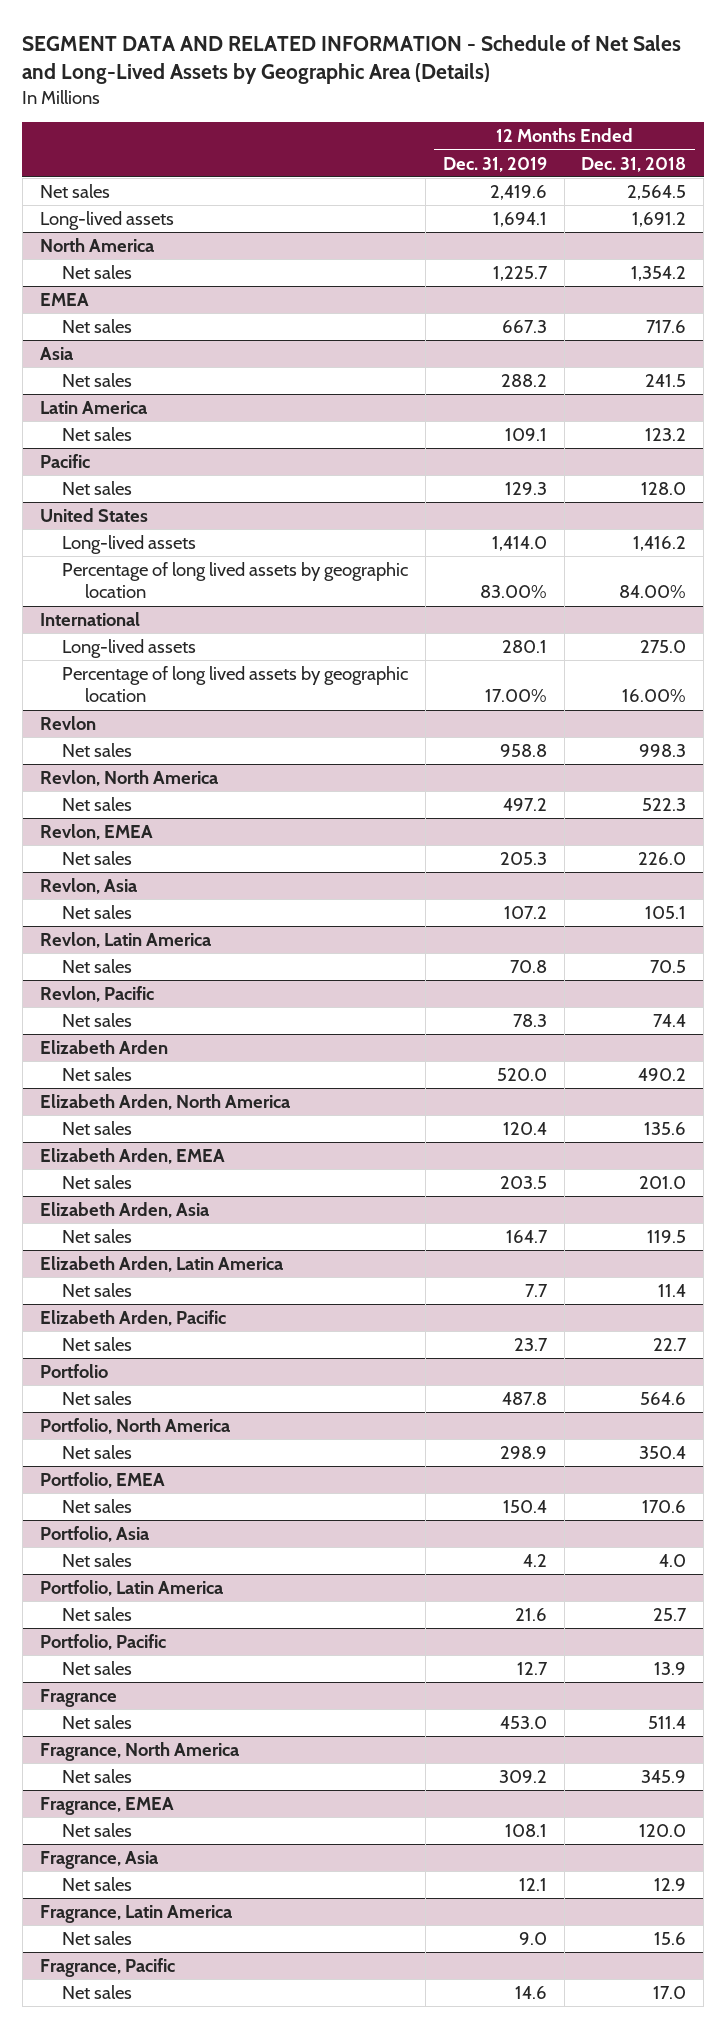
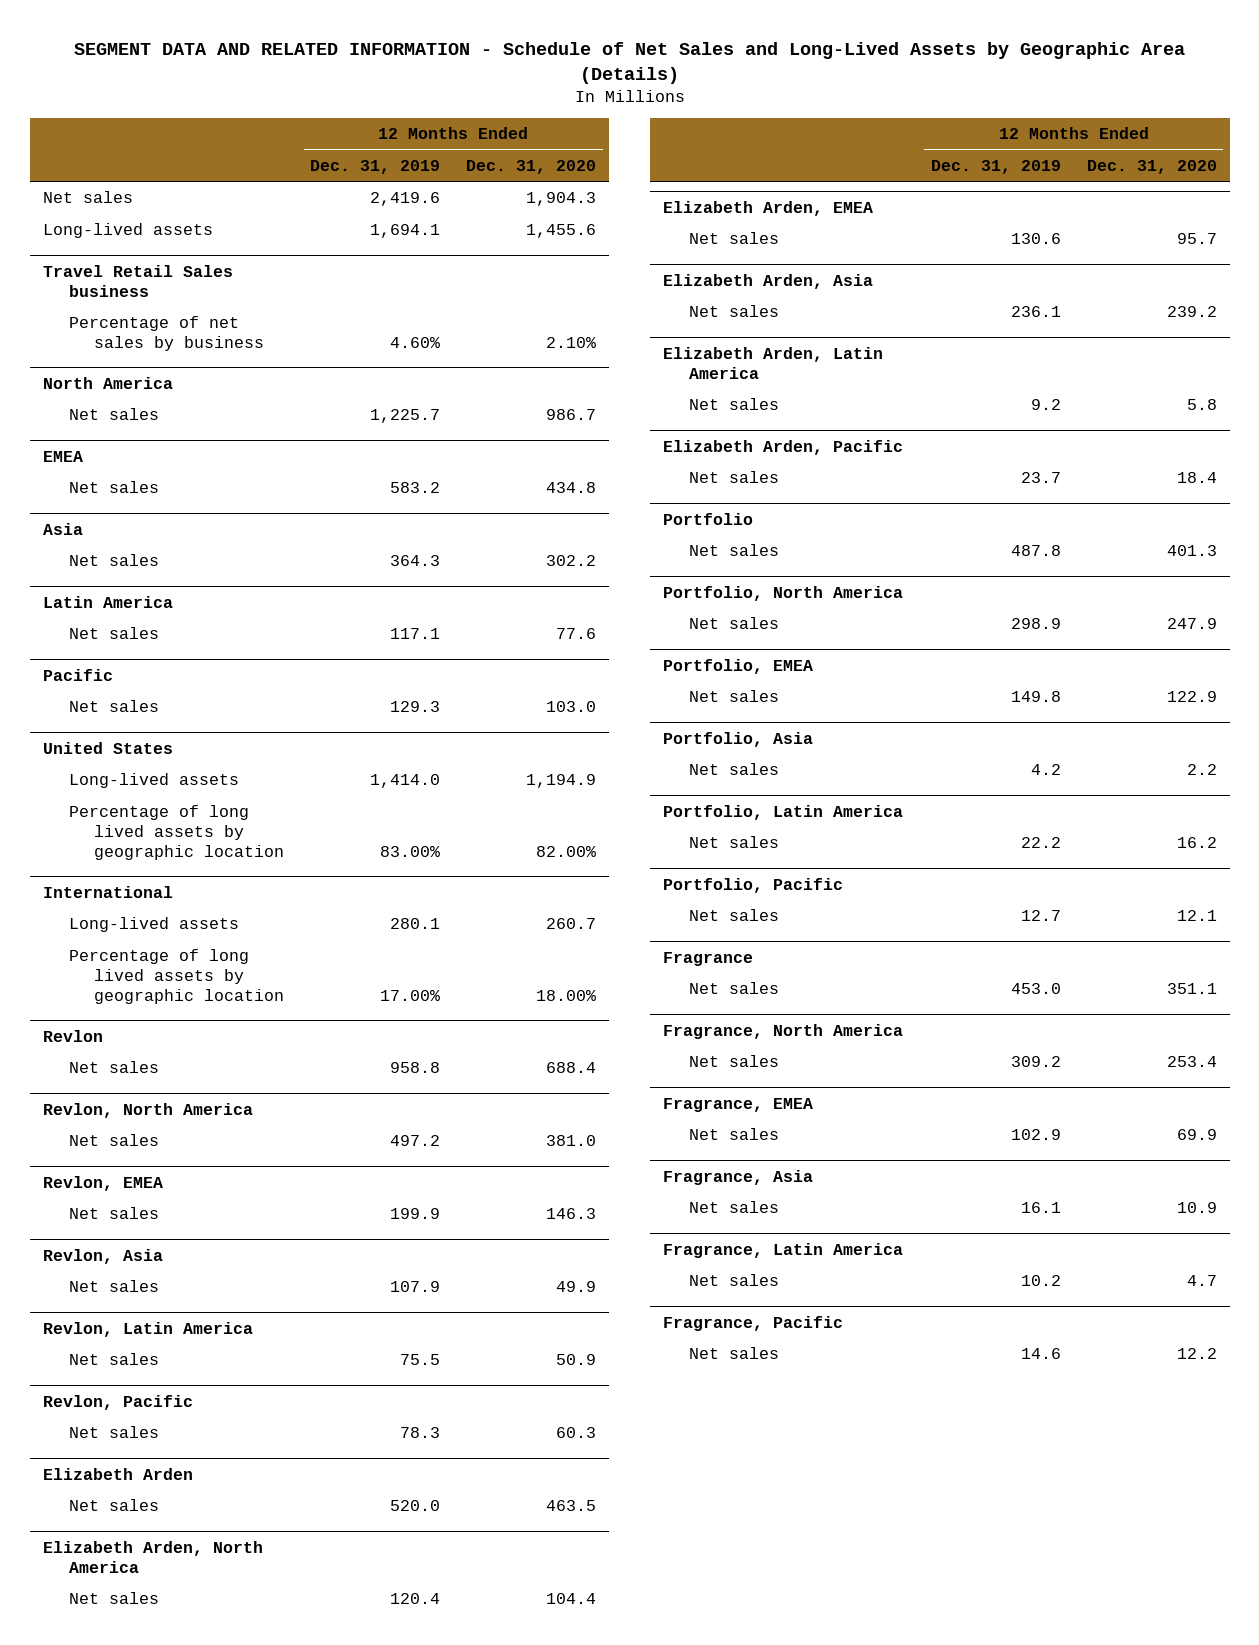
[581,156,687,172] Dec. 31, 2018 -> none
none -> [466,159,597,174] Dec. 31, 2020
none -> [42,265,233,297] Travel Retail Sales business
none -> [68,316,265,351] Percentage of net sales by business
[501,320,547,334] 667.3 -> [390,482,441,494] 583.2
[500,374,547,388] 288.2 -> [390,555,441,567] 364.3
[504,428,547,442] 109.1 -> [390,628,441,640] 117.1
[499,852,547,866] 205.3 -> [390,1208,441,1220] 199.9
[503,906,547,920] 107.2 -> [390,1281,441,1293] 107.9
[509,960,547,974] 70.8 -> [400,1354,441,1366] 75.5
[499,1176,547,1190] 203.5 -> [1010,233,1061,245] 130.6
[505,1230,548,1244] 164.7 -> [1010,306,1061,318] 236.1
[524,1284,548,1298] 7.7 -> [1030,399,1061,411] 9.2
[502,1500,547,1514] 150.4 -> [1010,691,1061,703] 149.8
[514,1608,547,1622] 21.6 -> [1020,837,1061,849] 22.2
[504,1824,547,1838] 108.1 -> [1010,1129,1061,1141] 102.9
[518,1878,547,1892] 12.1 -> [1020,1202,1061,1214] 16.1
[518,1932,547,1946] 9.0 -> [1020,1275,1061,1287] 10.2

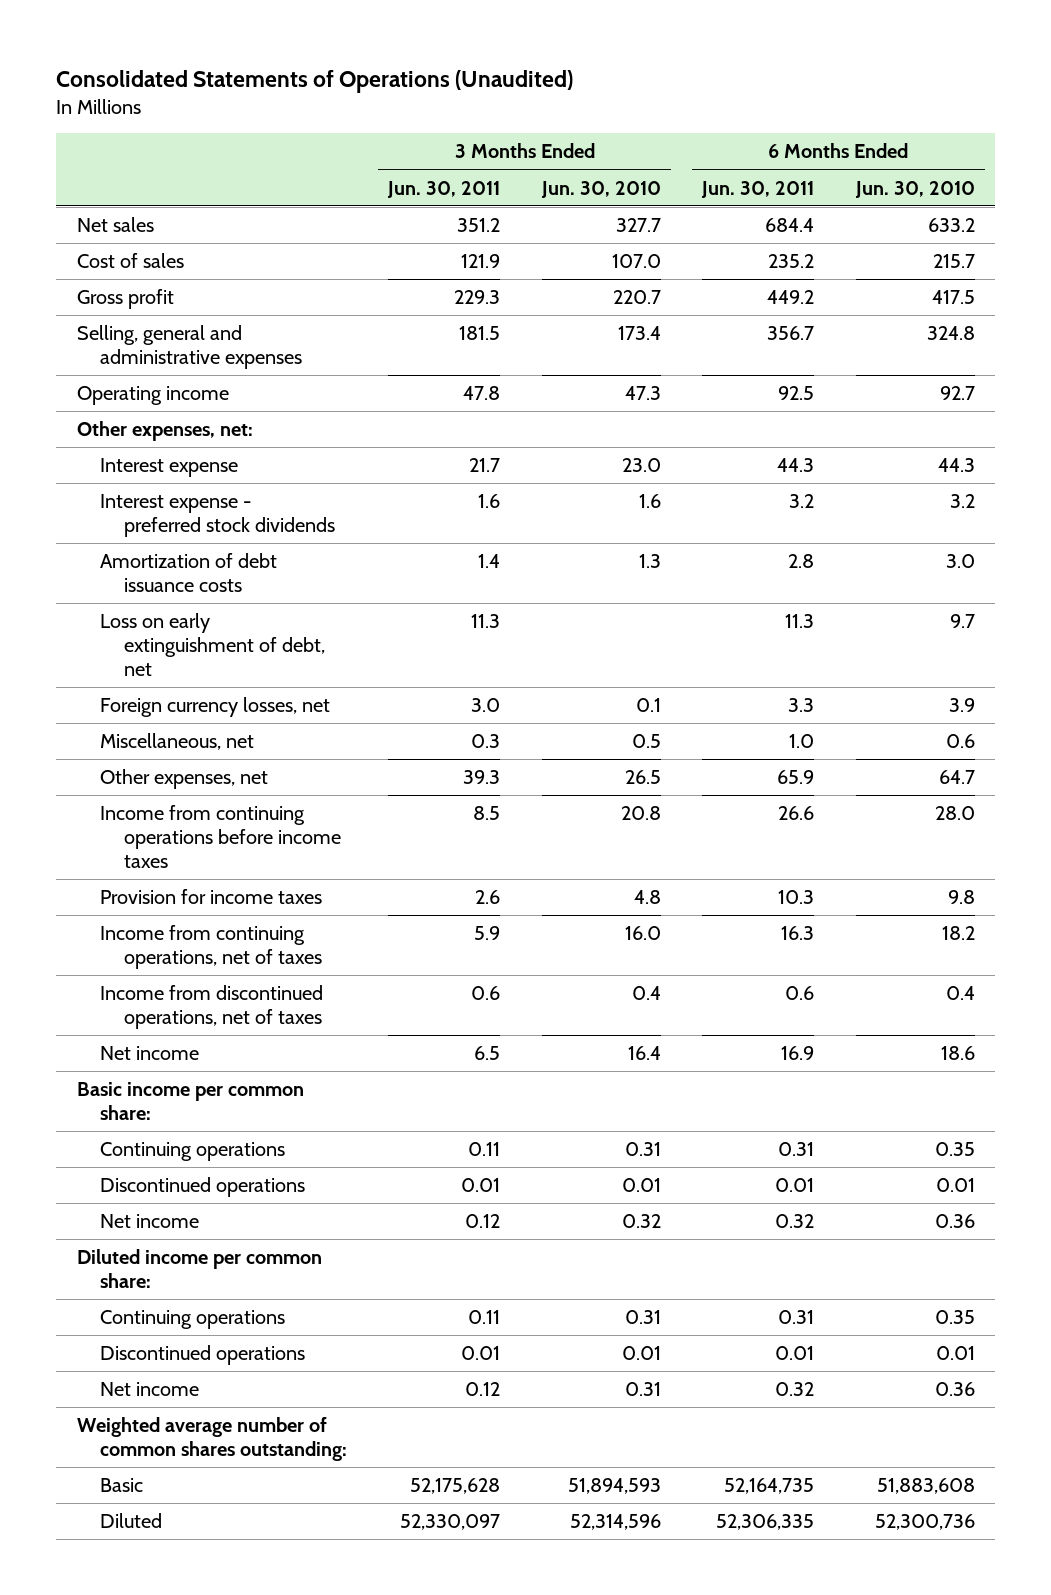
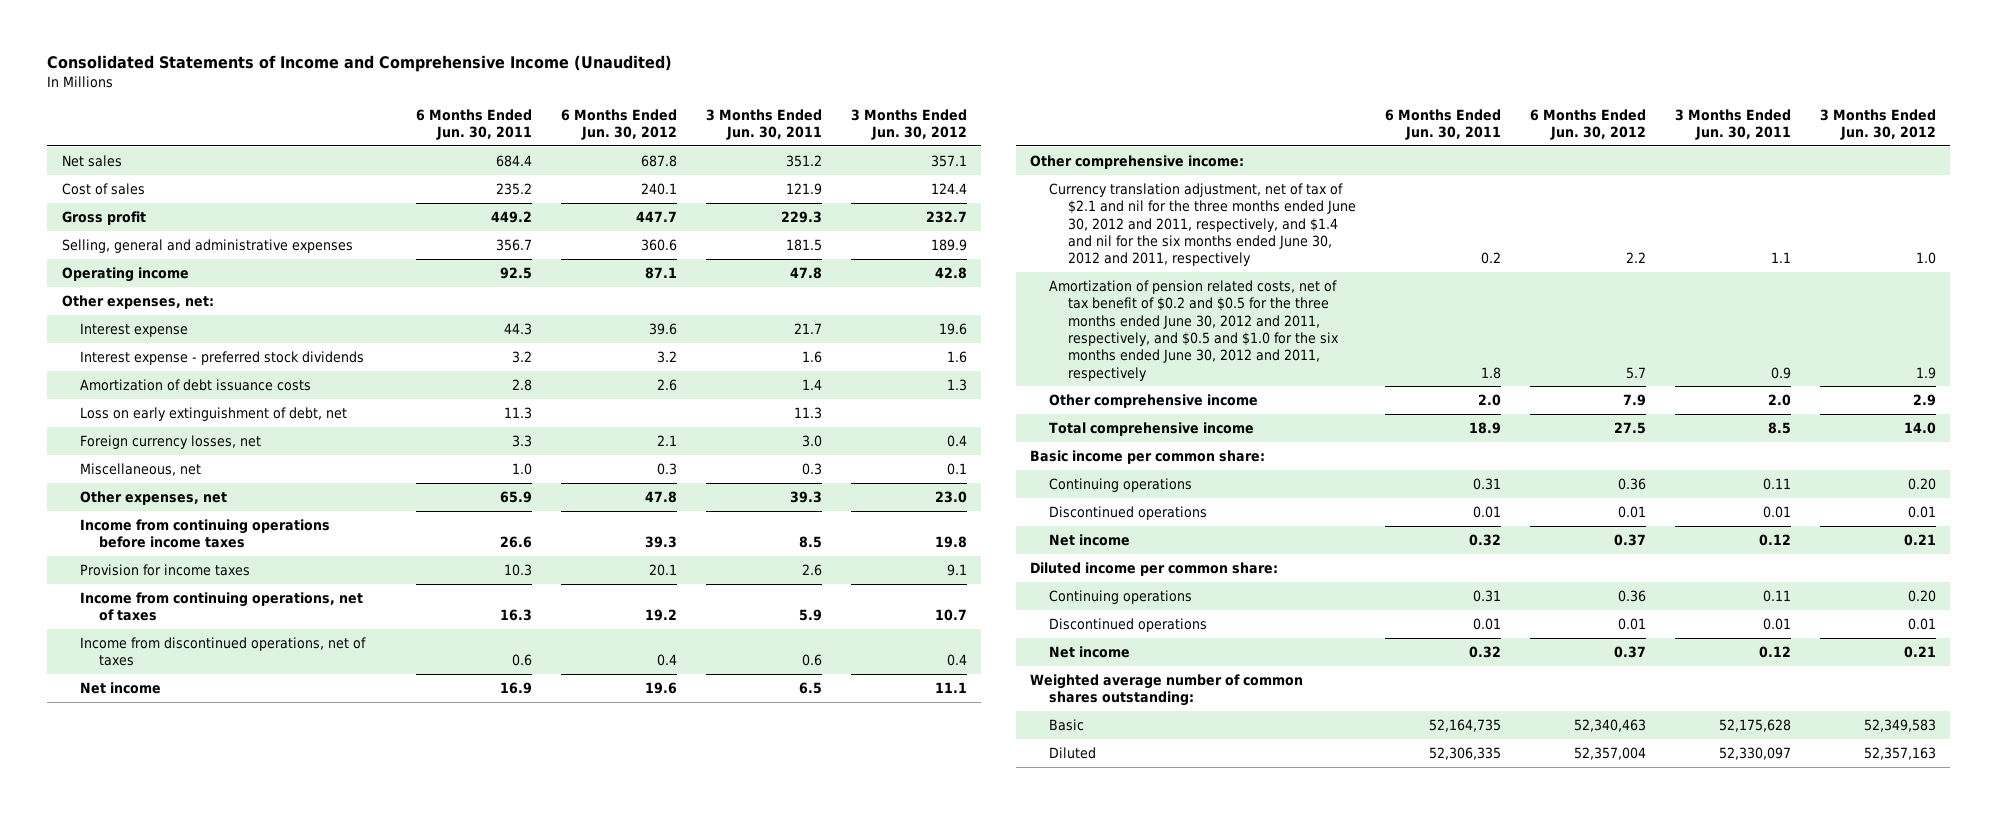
[55,69,573,93] Consolidated Statements of Operations (Unaudited) -> [47,55,673,73] Consolidated Statements of Income and Comprehensive Income (Unaudited)
[540,180,661,198] Jun. 30, 2010 -> none
[854,180,975,198] Jun. 30, 2010 -> none
none -> [561,108,678,141] 6 Months Ended Jun. 30, 2012
none -> [851,108,968,141] 3 Months Ended Jun. 30, 2012
none -> [1030,154,1245,169] Other comprehensive income:
none -> [1049,182,1356,267] Currency translation adjustment, net of tax of $2.1 and nil for the three months ended June 30, 2012 and 2011, respectively, and $1.4 and nil for the six months ended June 30, 2012 and 2011, respectively
none -> [1049,279,1339,381] Amortization of pension related costs, net of tax benefit of $0.2 and $0.5 for the three months ended June 30, 2012 and 2011, respectively, and $0.5 and $1.0 for the six months ended June 30, 2012 and 2011, respectively
none -> [1049,393,1259,408] Other comprehensive income
none -> [1049,421,1255,436] Total comprehensive income

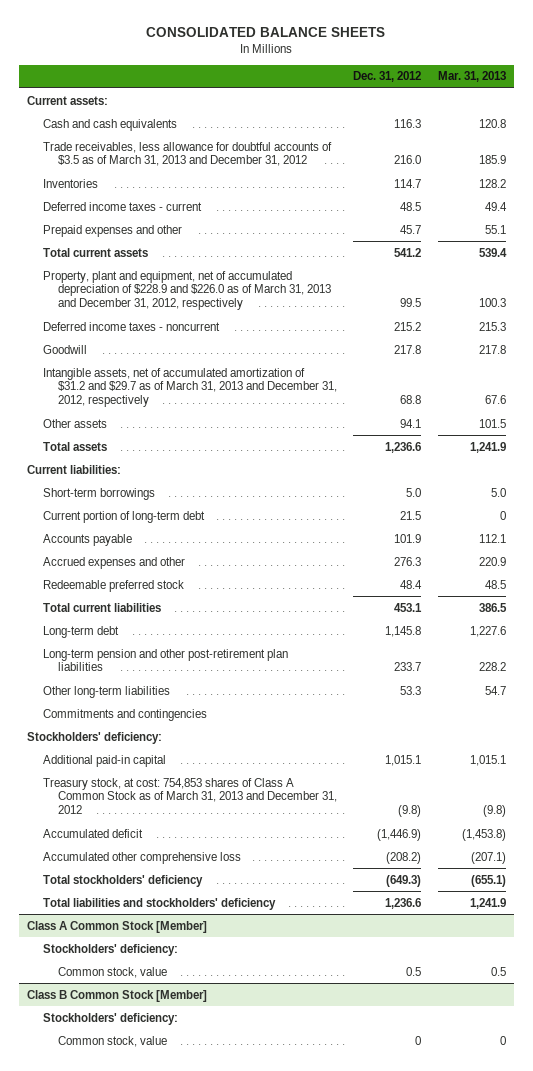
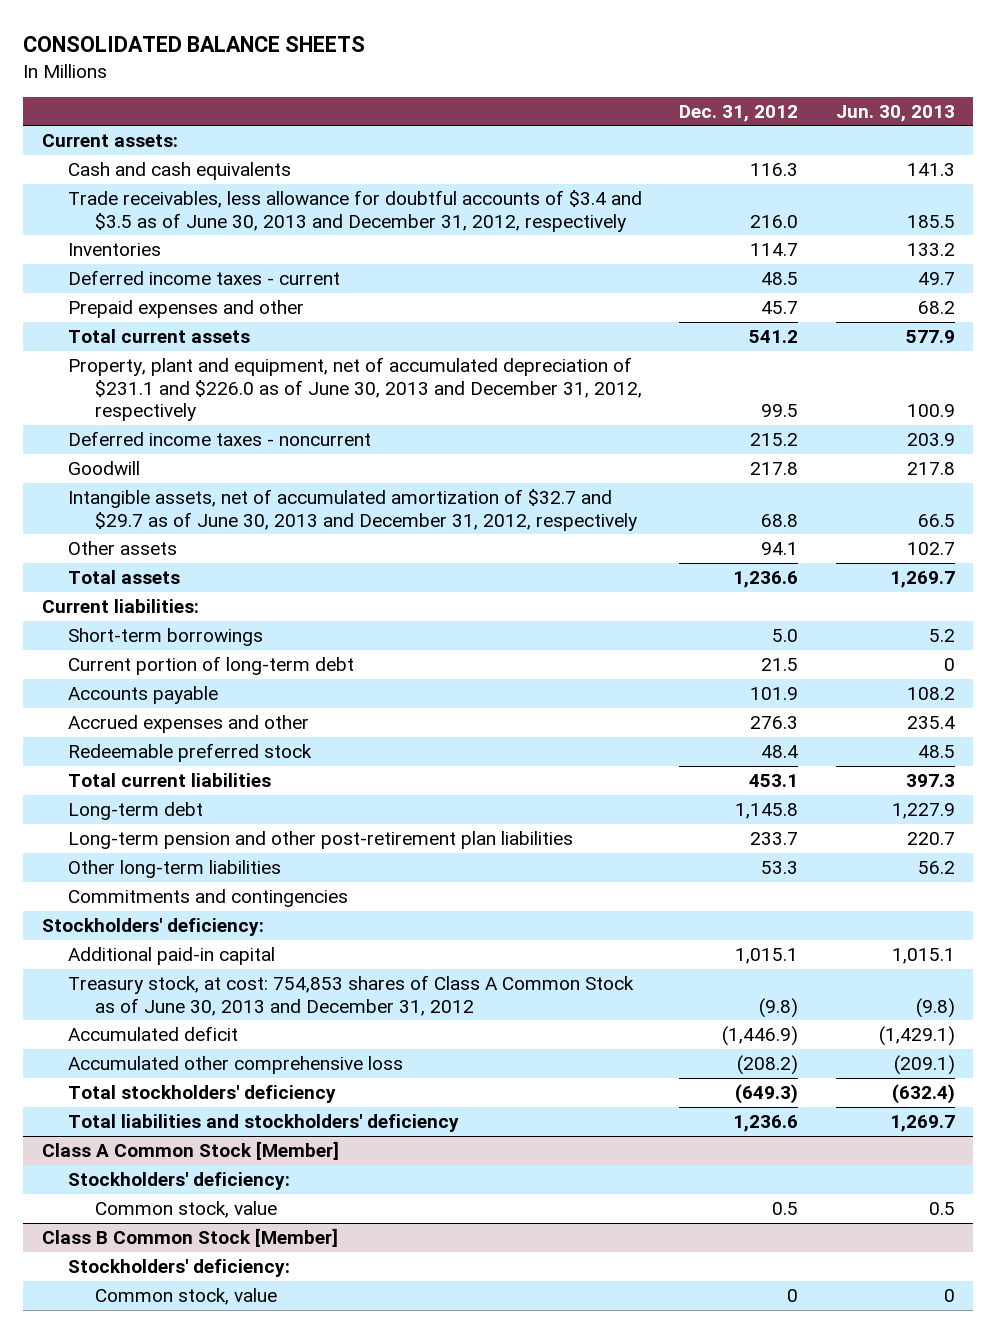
[437,71,506,83] Mar. 31, 2013 -> none
none -> [835,104,955,122] Jun. 30, 2013
[42,141,332,167] Trade receivables, less allowance for doubtful accounts of $3.5 as of March 31, 2013 and December 31, 2012 -> [68,190,643,232] Trade receivables, less allowance for doubtful accounts of $3.4 and $3.5 as of June 30, 2013 and December 31, 2012, respectively
[42,270,332,311] Property, plant and equipment, net of accumulated depreciation of $228.9 and $226.0 as of March 31, 2013 and December 31, 2012, respectively -> [68,357,642,422] Property, plant and equipment, net of accumulated depreciation of $231.1 and $226.0 as of June 30, 2013 and December 31, 2012, respectively
[42,367,338,408] Intangible assets, net of accumulated amortization of $31.2 and $29.7 as of March 31, 2013 and December 31, 2012, respectively -> [68,489,637,531] Intangible assets, net of accumulated amortization of $32.7 and $29.7 as of June 30, 2013 and December 31, 2012, respectively
[42,777,338,815] Treasury stock, at cost: 754,853 shares of Class A Common Stock as of March 31, 2013 and December 31, 2012 -> [68,975,635,1016] Treasury stock, at cost: 754,853 shares of Class A Common Stock as of June 30, 2013 and December 31, 2012

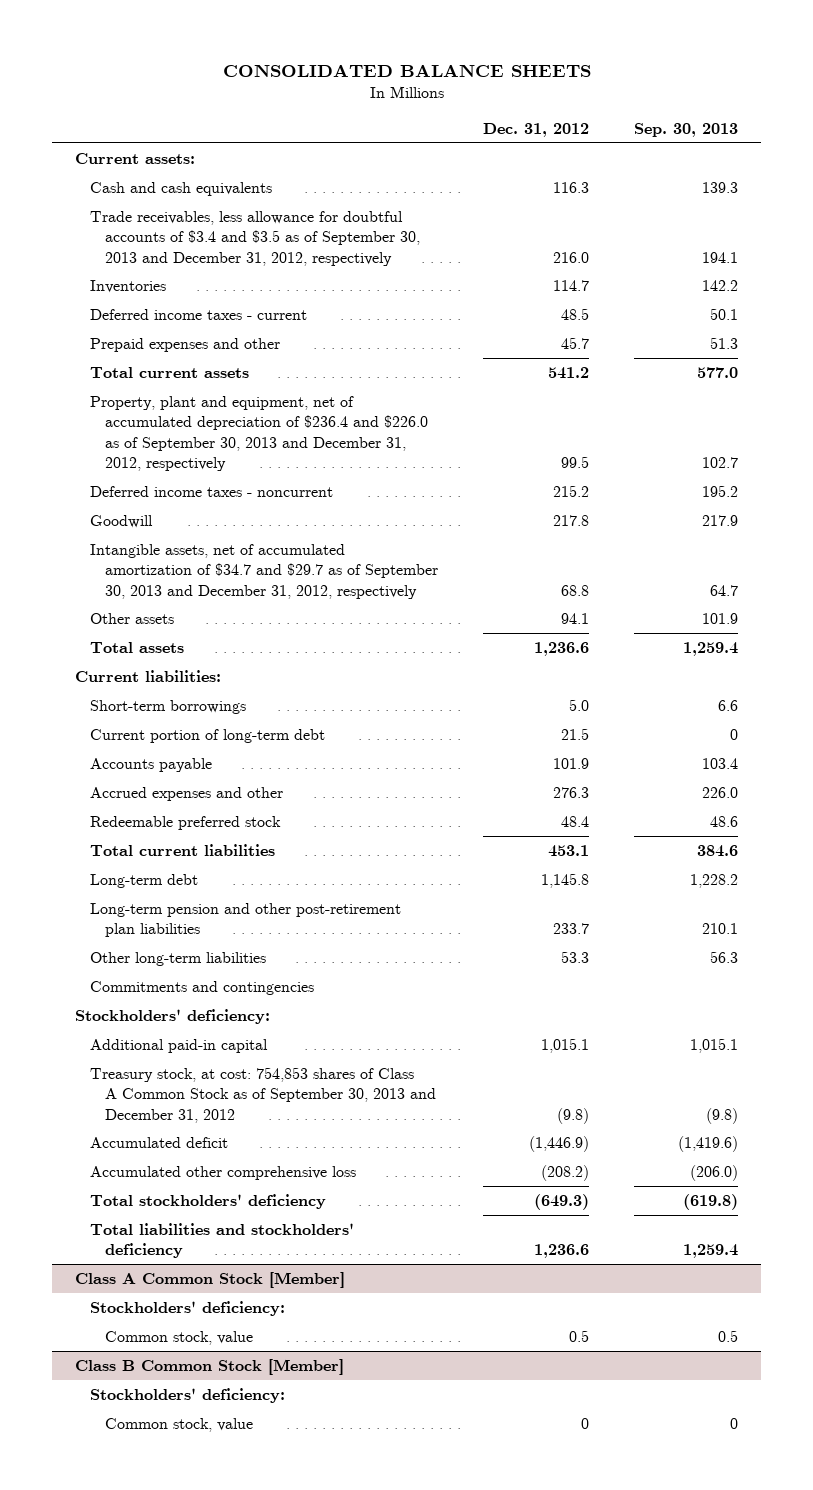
[835,104,955,122] Jun. 30, 2013 -> none
none -> [634,122,739,137] Sep. 30, 2013
[68,190,643,232] Trade receivables, less allowance for doubtful accounts of $3.4 and $3.5 as of June 30, 2013 and December 31, 2012, respectively -> [90,210,421,266] Trade receivables, less allowance for doubtful accounts of $3.4 and $3.5 as of September 30, 2013 and December 31, 2012, respectively
[68,357,642,422] Property, plant and equipment, net of accumulated depreciation of $231.1 and $226.0 as of June 30, 2013 and December 31, 2012, respectively -> [90,395,429,472] Property, plant and equipment, net of accumulated depreciation of $236.4 and $226.0 as of September 30, 2013 and December 31, 2012, respectively
[68,489,637,531] Intangible assets, net of accumulated amortization of $32.7 and $29.7 as of June 30, 2013 and December 31, 2012, respectively -> [90,543,439,599] Intangible assets, net of accumulated amortization of $34.7 and $29.7 as of September 30, 2013 and December 31, 2012, respectively
[68,975,635,1016] Treasury stock, at cost: 754,853 shares of Class A Common Stock as of June 30, 2013 and December 31, 2012 -> [90,1066,437,1123] Treasury stock, at cost: 754,853 shares of Class A Common Stock as of September 30, 2013 and December 31, 2012

